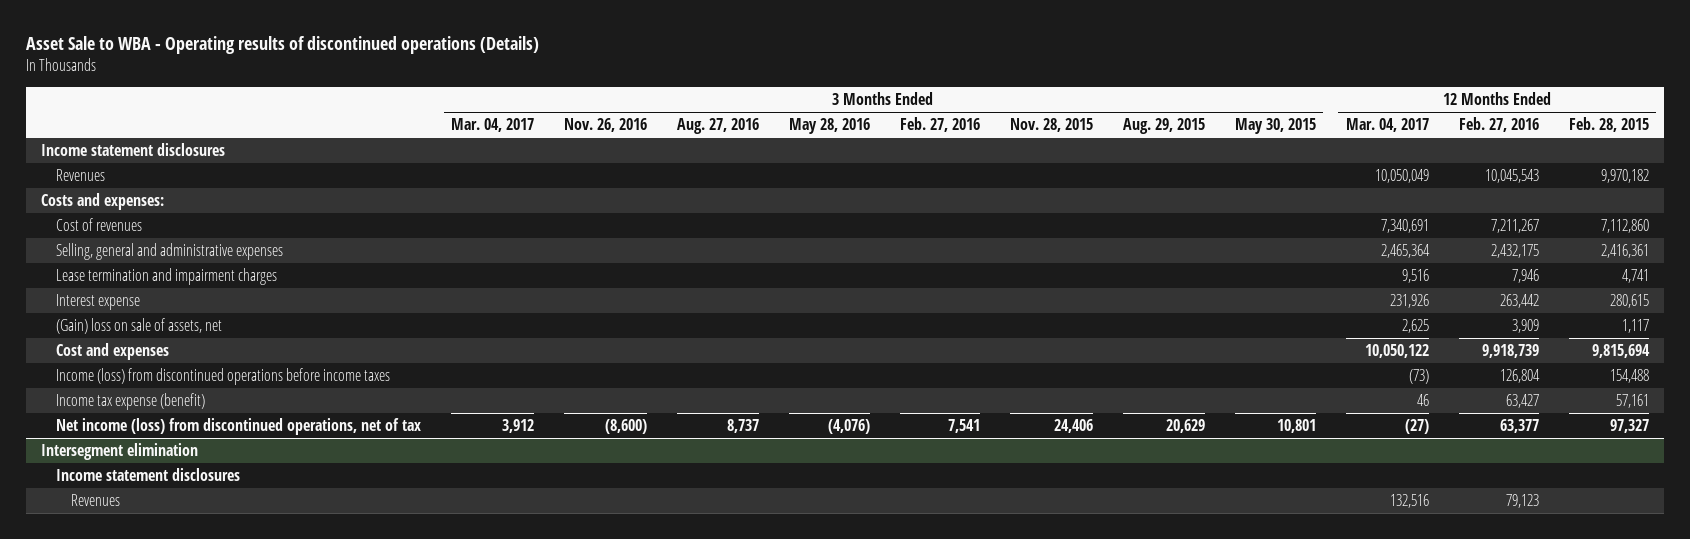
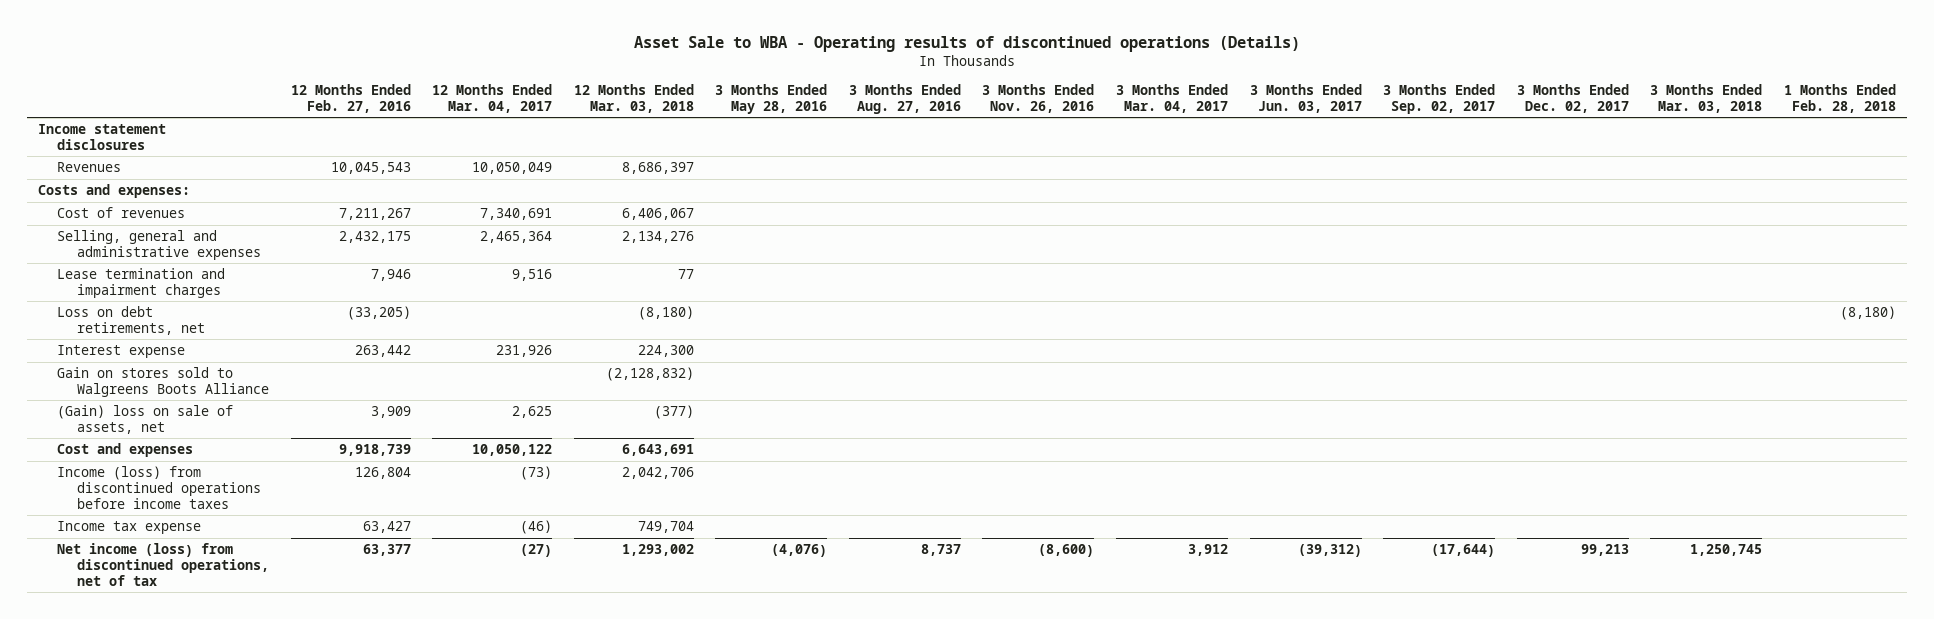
[899,117,980,133] Feb. 27, 2016 -> none
[1009,118,1093,133] Nov. 28, 2015 -> none
[1122,118,1205,135] Aug. 29, 2015 -> none
[1234,118,1316,135] May 30, 2015 -> none
[1568,117,1649,133] Feb. 28, 2015 -> none
none -> [573,83,694,113] 12 Months Ended Mar. 03, 2018
none -> [1249,83,1362,113] 3 Months Ended Jun. 03, 2017
none -> [1383,83,1496,114] 3 Months Ended Sep. 02, 2017
none -> [1516,83,1629,113] 3 Months Ended Dec. 02, 2017
none -> [1650,83,1763,113] 3 Months Ended Mar. 03, 2018
none -> [1783,83,1896,113] 1 Months Ended Feb. 28, 2018
none -> [57,306,206,335] Loss on debt retirements, net
none -> [57,367,270,397] Gain on stores sold to Walgreens Boots Alliance
[56,393,206,411] Income tax expense (benefit) -> [57,521,202,535] Income tax expense
[1416,394,1429,407] 46 -> [520,520,553,535] (46)
[41,443,199,461] Intersegment elimination -> none
[56,468,241,482] Income statement disclosures -> none
[70,494,120,507] Revenues -> none

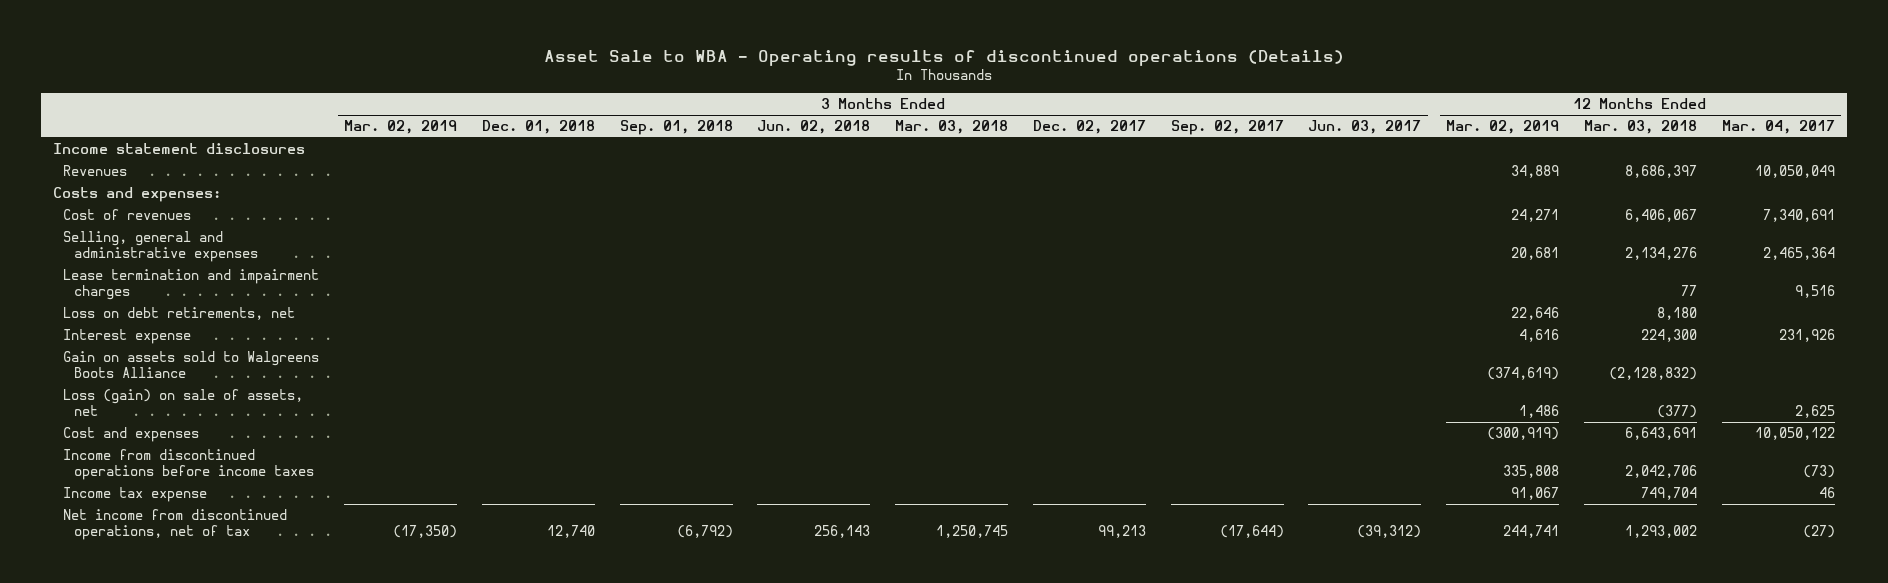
[290,83,411,113] 12 Months Ended Feb. 27, 2016 -> none
[715,83,828,114] 3 Months Ended May 28, 2016 -> none
[848,83,961,114] 3 Months Ended Aug. 27, 2016 -> none
[982,83,1095,113] 3 Months Ended Nov. 26, 2016 -> none
[1116,83,1229,113] 3 Months Ended Mar. 04, 2017 -> none
[1783,83,1896,113] 1 Months Ended Feb. 28, 2018 -> none
none -> [344,120,458,135] Mar. 02, 2019
none -> [481,120,595,135] Dec. 01, 2018
none -> [619,120,733,136] Sep. 01, 2018
none -> [757,120,871,135] Jun. 02, 2018
none -> [1446,120,1560,135] Mar. 02, 2019
[637,306,694,321] (8,180) -> [1656,307,1697,321] 8,180
[57,367,270,397] Gain on stores sold to Walgreens Boots Alliance -> [63,351,320,378] Gain on assets sold to Walgreens Boots Alliance
[57,405,234,434] (Gain) loss on sale of assets, net -> [63,389,304,416] Loss (gain) on sale of assets, net
[57,466,262,509] Income (loss) from discontinued operations before income taxes -> [63,449,314,480] Income from discontinued operations before income taxes
[520,520,553,535] (46) -> [1818,487,1835,499] 46
[57,543,270,586] Net income (loss) from discontinued operations, net of tax -> [63,509,288,540] Net income from discontinued operations, net of tax

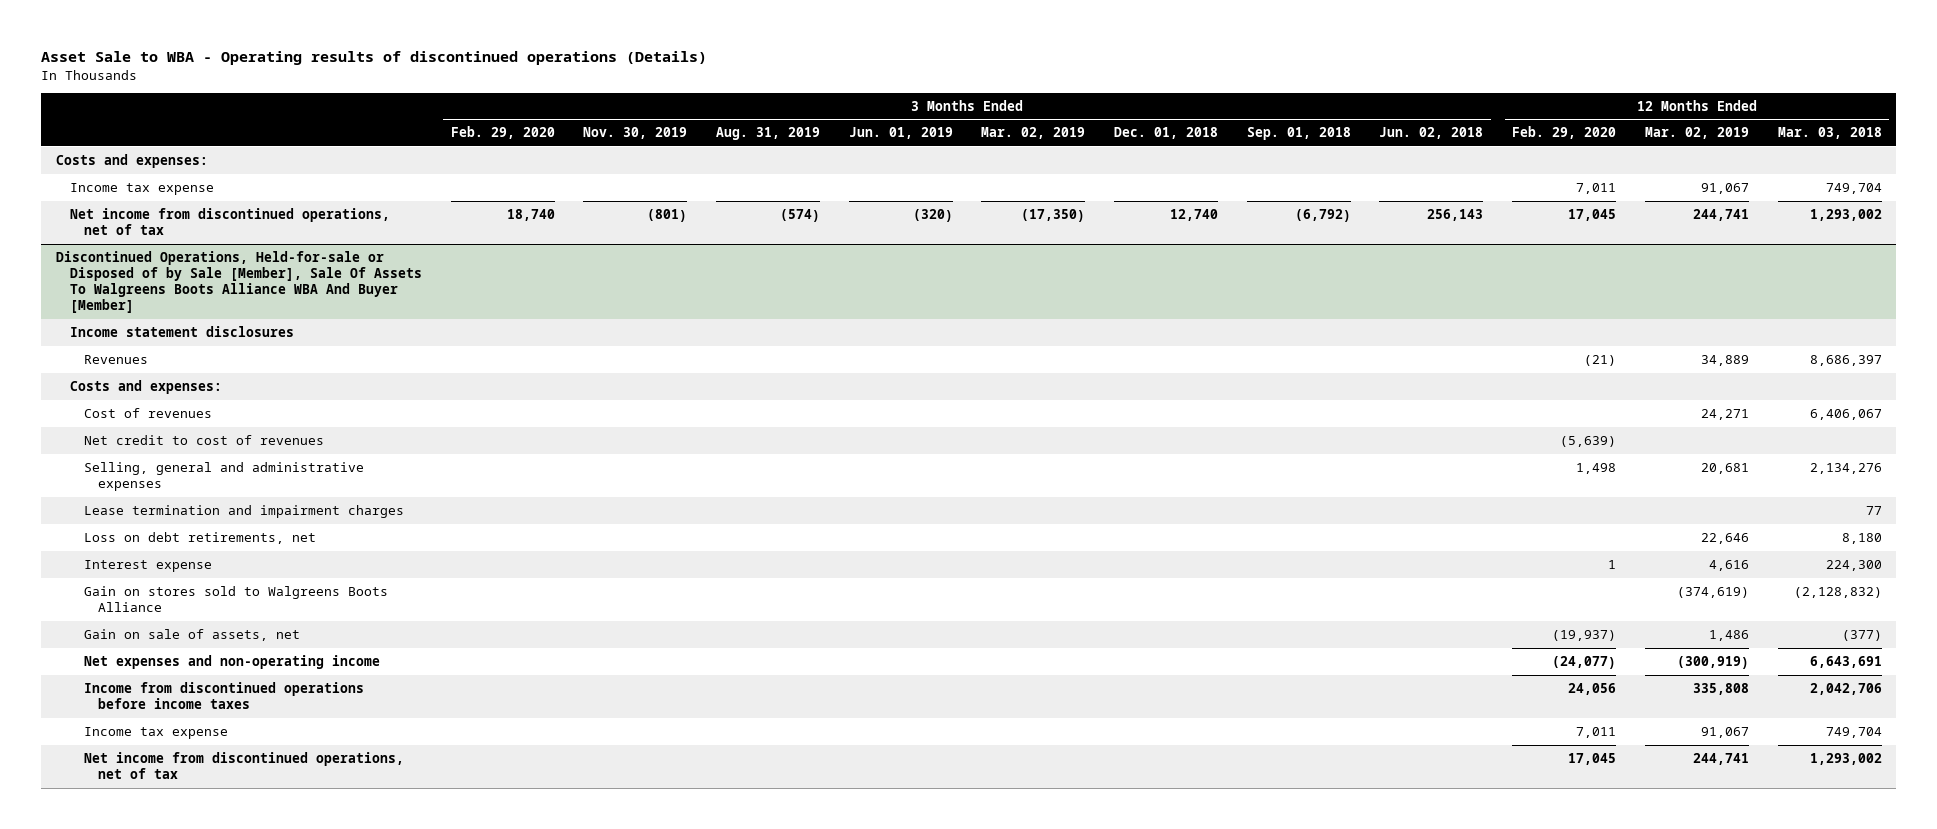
[895,120,1009,135] Mar. 03, 2018 -> none
[1032,120,1146,135] Dec. 02, 2017 -> none
[1170,120,1284,136] Sep. 02, 2017 -> none
[1308,120,1422,135] Jun. 03, 2017 -> none
[1721,120,1835,135] Mar. 04, 2017 -> none
none -> [450,126,555,140] Feb. 29, 2020
none -> [583,127,688,140] Nov. 30, 2019
none -> [715,127,820,141] Aug. 31, 2019
none -> [848,127,953,140] Jun. 01, 2019
none -> [1512,126,1617,140] Feb. 29, 2020
none -> [55,154,208,169] Costs and expenses:
none -> [69,183,214,196] Income tax expense
[63,509,288,540] Net income from discontinued operations, net of tax -> [69,208,390,236] Net income from discontinued operations, net of tax
none -> [55,251,422,314] Discontinued Operations, Held-for-sale or Disposed of by Sale [Member], Sale Of Assets To Walgreens Boots Alliance WBA And Buyer [Member]
none -> [83,435,324,446] Net credit to cost of revenues
[63,351,320,378] Gain on assets sold to Walgreens Boots Alliance -> [83,586,388,613] Gain on stores sold to Walgreens Boots Alliance
[63,389,304,416] Loss (gain) on sale of assets, net -> [83,629,300,642] Gain on sale of assets, net
[63,427,200,443] Cost and expenses -> [83,655,380,670] Net expenses and non-operating income
none -> [83,752,404,780] Net income from discontinued operations, net of tax

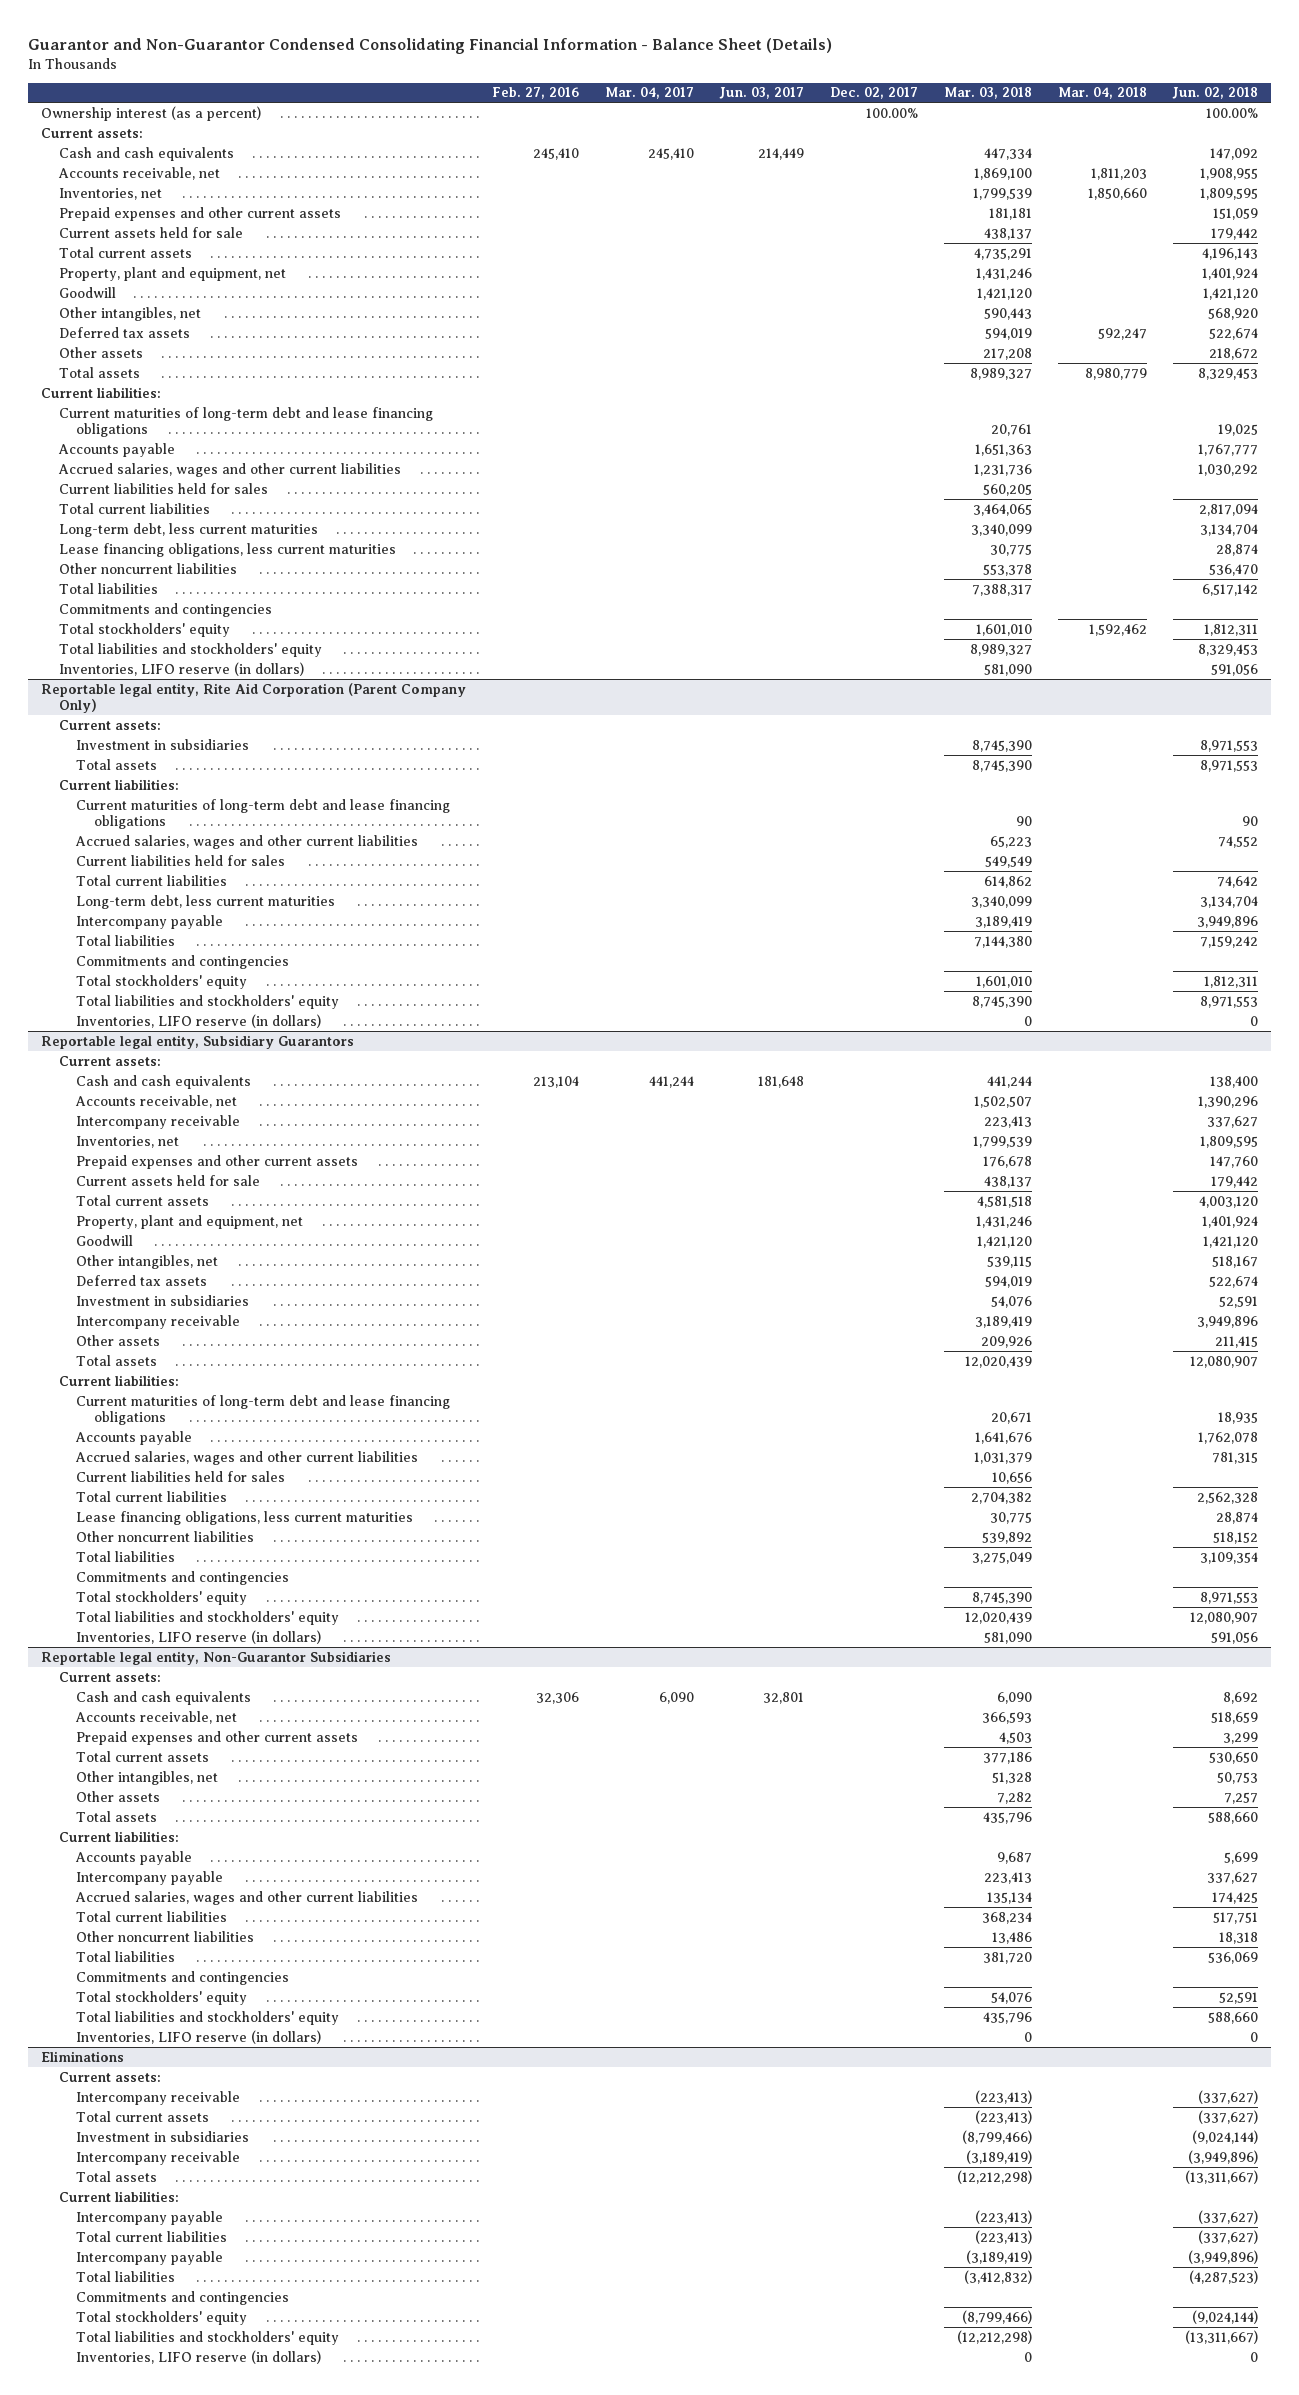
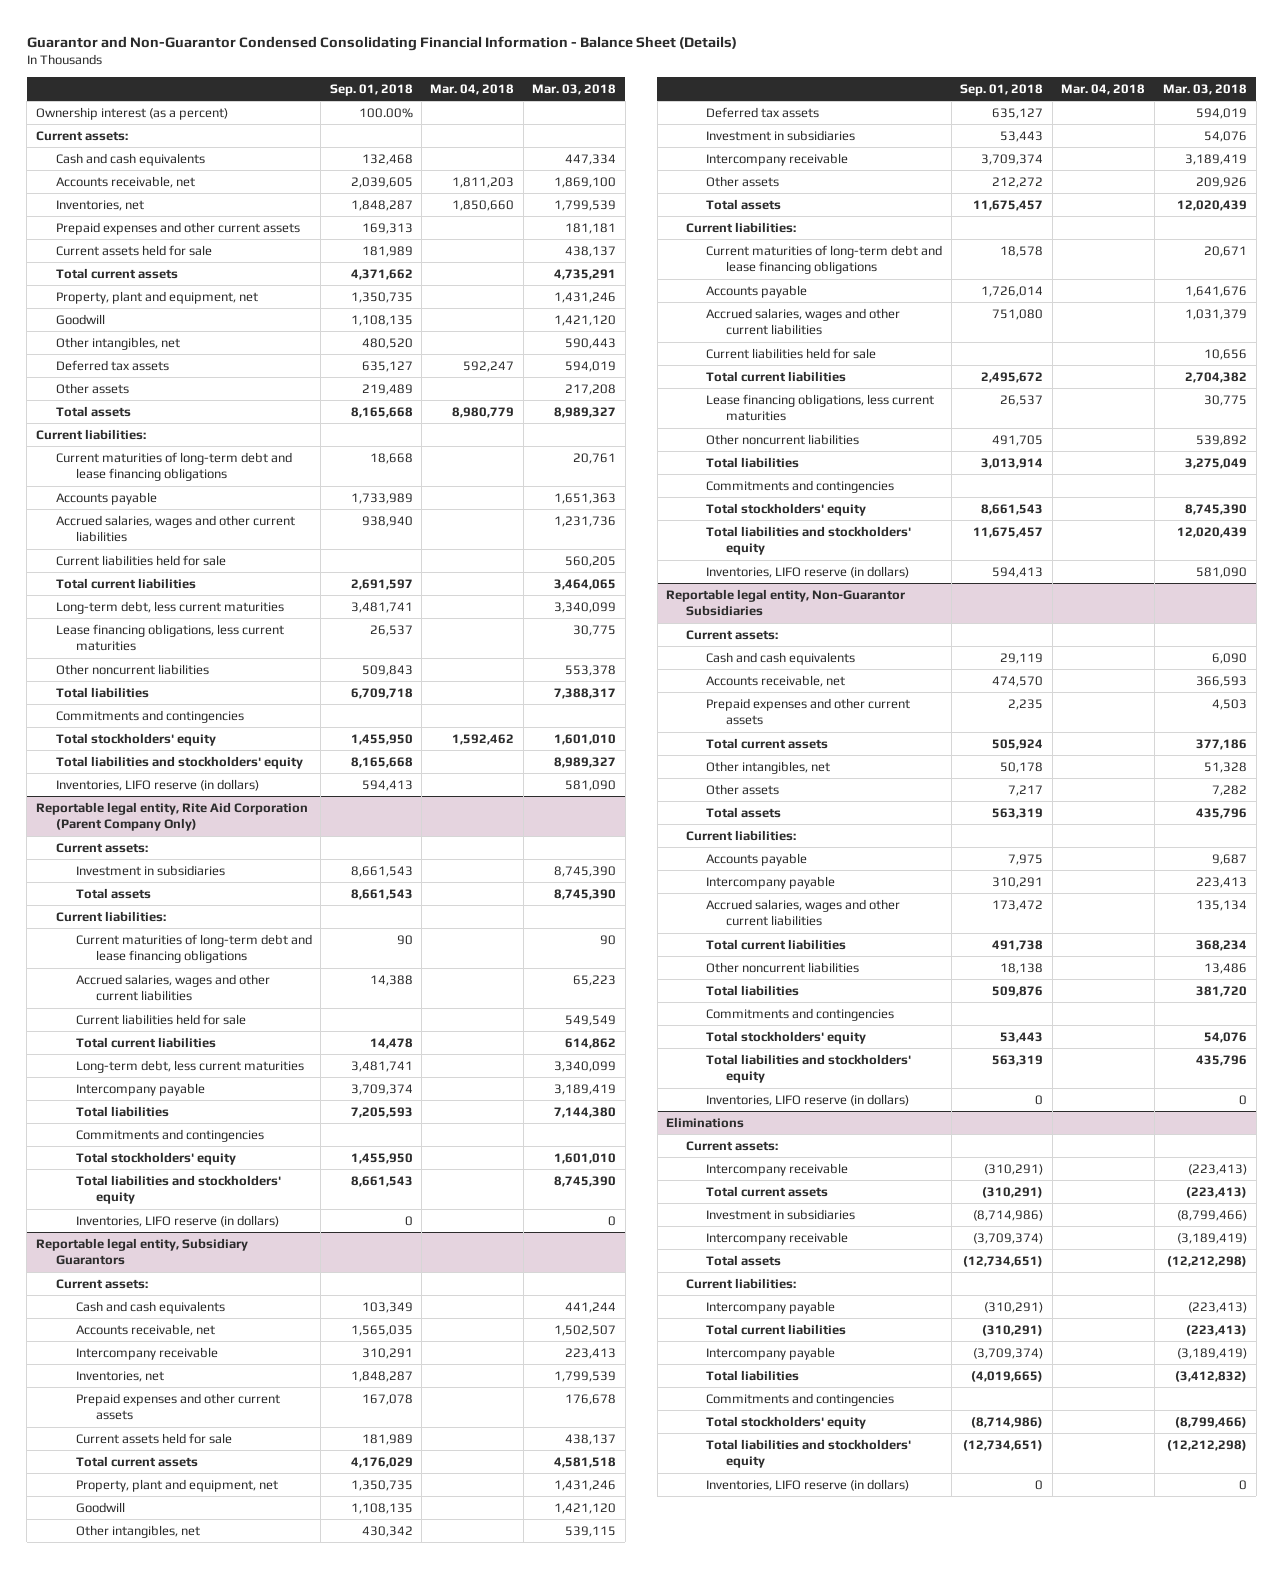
[492,87,580,100] Feb. 27, 2016 -> none
[605,87,695,100] Mar. 04, 2017 -> none
[719,87,805,100] Jun. 03, 2017 -> none
[829,87,918,100] Dec. 02, 2017 -> none
[1171,87,1258,100] Jun. 02, 2018 -> none
none -> [329,83,413,96] Sep. 01, 2018
[58,482,268,494] Current liabilities held for sales -> [55,554,226,566] Current liabilities held for sale
[76,854,286,866] Current liabilities held for sales -> [75,1013,246,1025] Current liabilities held for sale
[76,1470,286,1482] Current liabilities held for sales -> [706,347,877,359] Current liabilities held for sale

